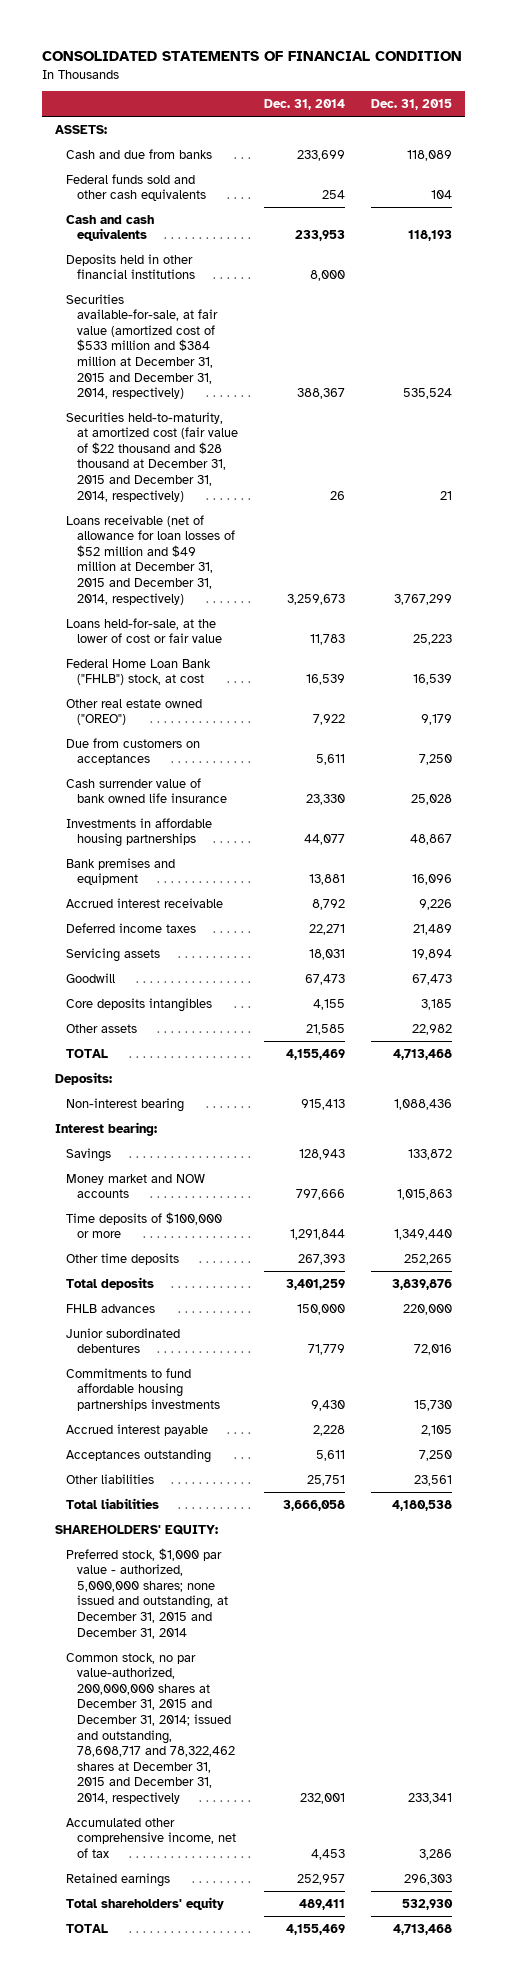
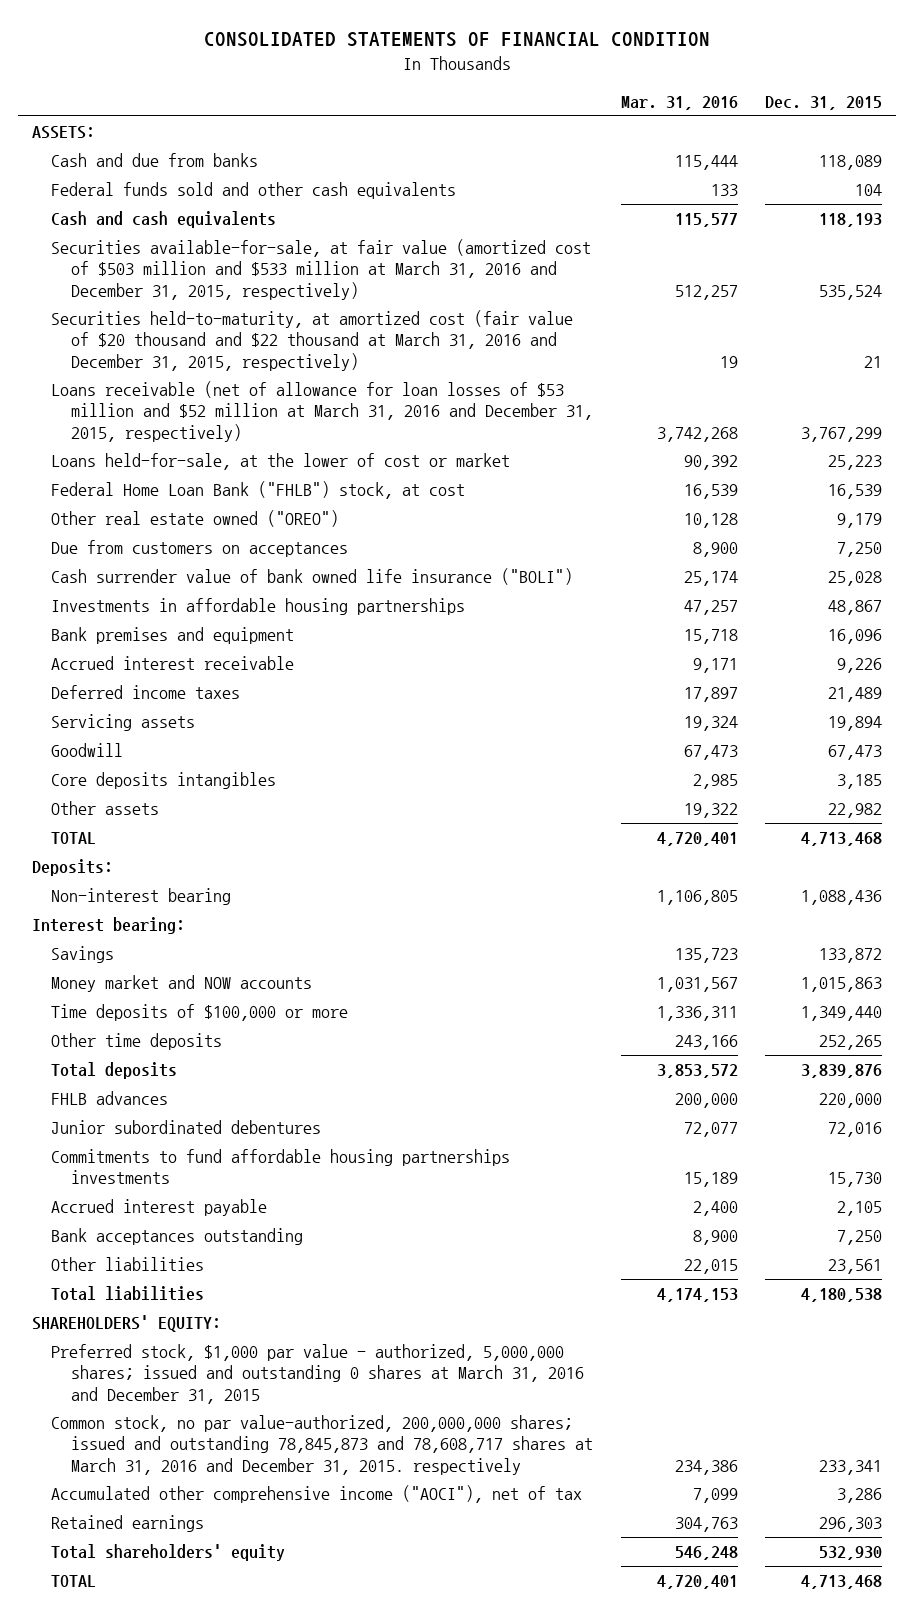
[264,99,346,111] Dec. 31, 2014 -> none
none -> [620,96,738,111] Mar. 31, 2016
[65,253,196,280] Deposits held in other financial institutions -> none
[65,293,219,400] Securities available-for-sale, at fair value (amortized cost of $533 million and $384 million at December 31, 2015 and December 31, 2014, respectively) -> [51,239,592,300] Securities available-for-sale, at fair value (amortized cost of $503 million and $533 million at March 31, 2016 and December 31, 2015, respectively)
[65,411,239,502] Securities held-to-maturity, at amortized cost (fair value of $22 thousand and $28 thousand at December 31, 2015 and December 31, 2014, respectively) -> [51,310,574,371] Securities held-to-maturity, at amortized cost (fair value of $20 thousand and $22 thousand at March 31, 2016 and December 31, 2015, respectively)
[65,514,236,605] Loans receivable (net of allowance for loan losses of $52 million and $49 million at December 31, 2015 and December 31, 2014, respectively) -> [51,381,593,442] Loans receivable (net of allowance for loan losses of $53 million and $52 million at March 31, 2016 and December 31, 2015, respectively)
[65,617,223,644] Loans held-for-sale, at the lower of cost or fair value -> [51,453,511,471] Loans held-for-sale, at the lower of cost or market
[65,777,228,804] Cash surrender value of bank owned life insurance -> [51,568,574,586] Cash surrender value of bank owned life insurance ("BOLI")
[65,1448,211,1463] Acceptances outstanding -> [51,1228,304,1246] Bank acceptances outstanding
[65,1547,229,1639] Preferred stock, $1,000 par value - authorized, 5,000,000 shares; none issued and outstanding, at December 31, 2015 and December 31, 2014 -> [51,1344,584,1404] Preferred stock, $1,000 par value - authorized, 5,000,000 shares; issued and outstanding 0 shares at March 31, 2016 and December 31, 2015
[65,1652,236,1804] Common stock, no par value-authorized, 200,000,000 shares at December 31, 2015 and December 31, 2014; issued and outstanding, 78,608,717 and 78,322,462 shares at December 31, 2015 and December 31, 2014, respectively -> [51,1415,593,1475] Common stock, no par value-authorized, 200,000,000 shares; issued and outstanding 78,845,873 and 78,608,717 shares at March 31, 2016 and December 31, 2015. respectively
[65,1817,237,1858] Accumulated other comprehensive income, net of tax -> [51,1485,583,1504] Accumulated other comprehensive income ("AOCI"), net of tax

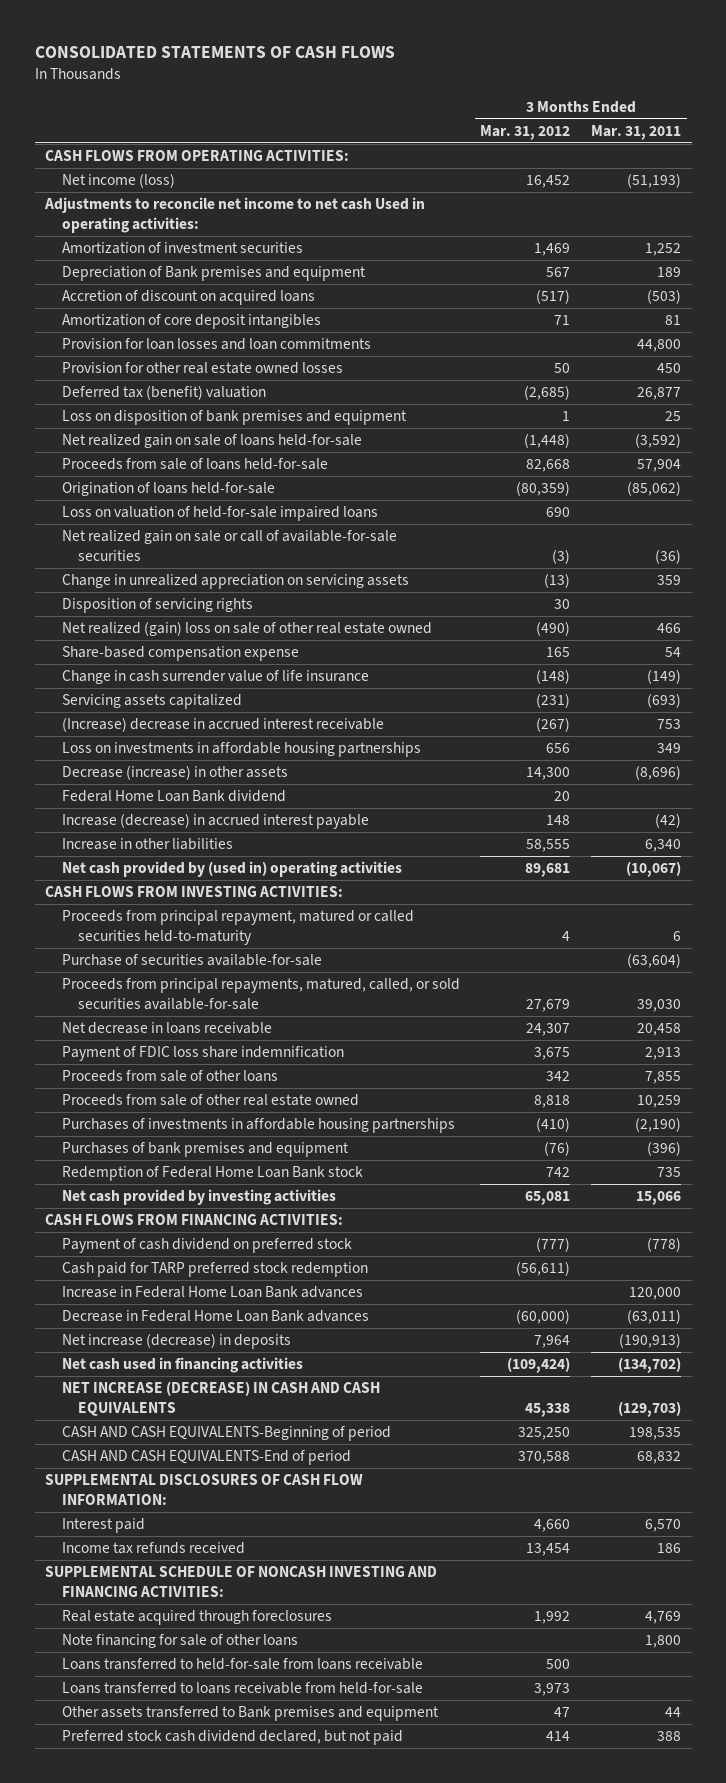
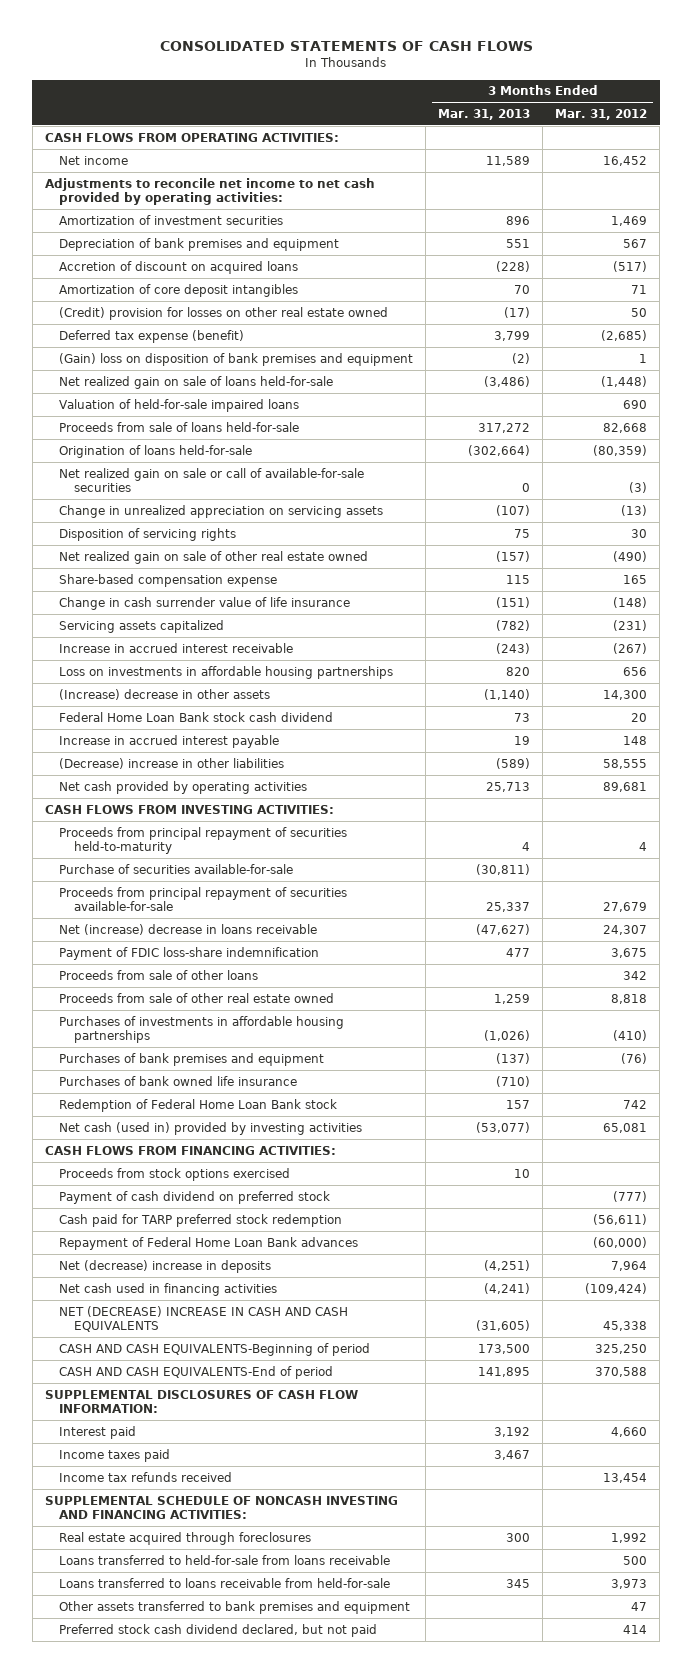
[591,124,682,140] Mar. 31, 2011 -> none
none -> [438,108,531,120] Mar. 31, 2013
[61,173,175,189] Net income (loss) -> [59,155,129,165] Net income
[43,197,425,234] Adjustments to reconcile net income to net cash Used in operating activities: -> [44,177,375,205] Adjustments to reconcile net income to net cash provided by operating activities:
[61,266,366,282] Depreciation of Bank premises and equipment -> [59,237,340,251] Depreciation of bank premises and equipment
[61,338,371,351] Provision for loan losses and loan commitments -> none
[61,362,343,375] Provision for other real estate owned losses -> [59,306,389,320] (Credit) provision for losses on other real estate owned
[61,385,266,401] Deferred tax (benefit) valuation -> [59,329,245,343] Deferred tax expense (benefit)
[61,410,407,426] Loss on disposition of bank premises and equipment -> [59,352,414,366] (Gain) loss on disposition of bank premises and equipment
none -> [59,398,300,412] Valuation of held-for-sale impaired loans
[61,506,378,522] Loss on valuation of held-for-sale impaired loans -> none
[61,621,432,637] Net realized (gain) loss on sale of other real estate owned -> [59,550,369,564] Net realized gain on sale of other real estate owned
[61,717,384,733] (Increase) decrease in accrued interest receivable -> [59,642,294,653] Increase in accrued interest receivable
[61,765,288,781] Decrease (increase) in other assets -> [59,688,271,700] (Increase) decrease in other assets
[61,790,286,803] Federal Home Loan Bank dividend -> [59,711,334,722] Federal Home Loan Bank stock cash dividend
[61,813,369,830] Increase (decrease) in accrued interest payable -> [59,734,280,748] Increase in accrued interest payable
[61,838,233,851] Increase in other liabilities -> [59,757,285,769] (Decrease) increase in other liabilities
[61,861,402,878] Net cash provided by (used in) operating activities -> [59,780,308,794] Net cash provided by operating activities
[61,910,414,946] Proceeds from principal repayment, matured or called securities held-to-maturity -> [59,826,348,854] Proceeds from principal repayment of securities held-to-maturity
[61,978,460,1011] Proceeds from principal repayments, matured, called, or sold securities available-for-sale -> [59,886,348,911] Proceeds from principal repayment of securities available-for-sale
[61,1022,272,1035] Net decrease in loans receivable -> [59,923,318,935] Net (increase) decrease in loans receivable
[61,1046,344,1062] Payment of FDIC loss share indemnification -> [59,946,320,960] Payment of FDIC loss-share indemnification
none -> [59,1075,298,1086] Purchases of bank owned life insurance
[61,1189,336,1206] Net cash provided by investing activities -> [59,1121,363,1135] Net cash (used in) provided by investing activities
none -> [59,1167,291,1181] Proceeds from stock options exercised
[61,1286,363,1299] Increase in Federal Home Loan Bank advances -> none
[61,1310,369,1323] Decrease in Federal Home Loan Bank advances -> [59,1236,359,1250] Repayment of Federal Home Loan Bank advances
[61,1333,291,1350] Net increase (decrease) in deposits -> [59,1259,272,1273] Net (decrease) increase in deposits
[61,1381,380,1417] NET INCREASE (DECREASE) IN CASH AND CASH EQUIVALENTS -> [59,1305,349,1332] NET (DECREASE) INCREASE IN CASH AND CASH EQUIVALENTS
none -> [59,1448,171,1462] Income taxes paid
[61,1634,298,1649] Note financing for sale of other loans -> none
[61,1706,439,1722] Other assets transferred to Bank premises and equipment -> [59,1600,411,1614] Other assets transferred to bank premises and equipment

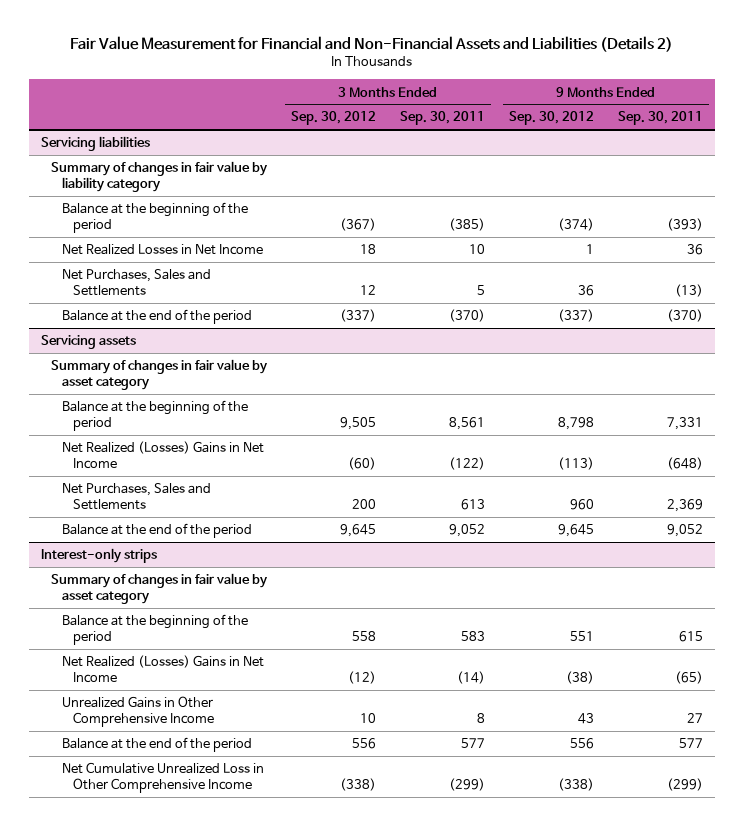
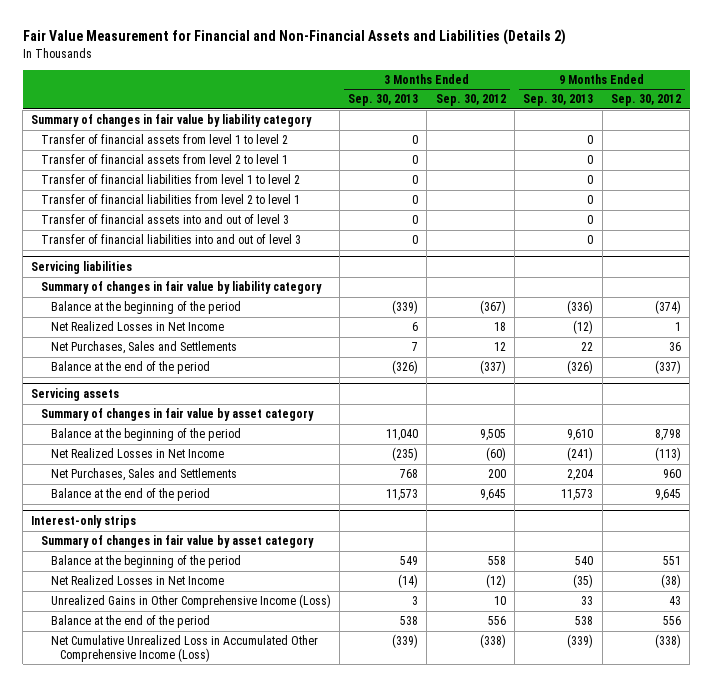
[400,111,486,126] Sep. 30, 2011 -> none
[617,111,703,126] Sep. 30, 2011 -> none
none -> [348,94,419,107] Sep. 30, 2013
none -> [523,94,594,107] Sep. 30, 2013
none -> [31,114,313,128] Summary of changes in fair value by liability category
none -> [40,134,288,145] Transfer of financial assets from level 1 to level 2
none -> [40,154,288,165] Transfer of financial assets from level 2 to level 1
none -> [40,174,300,185] Transfer of financial liabilities from level 1 to level 2
none -> [40,194,300,205] Transfer of financial liabilities from level 2 to level 1
none -> [40,214,289,225] Transfer of financial assets into and out of level 3
none -> [40,234,301,245] Transfer of financial liabilities into and out of level 3
[62,441,265,470] Net Realized (Losses) Gains in Net Income -> [50,448,224,459] Net Realized Losses in Net Income
[62,655,265,684] Net Realized (Losses) Gains in Net Income -> [50,575,224,586] Net Realized Losses in Net Income
[62,696,214,728] Unrealized Gains in Other Comprehensive Income -> [50,594,331,609] Unrealized Gains in Other Comprehensive Income (Loss)
[62,762,265,794] Net Cumulative Unrealized Loss in Other Comprehensive Income -> [50,635,318,663] Net Cumulative Unrealized Loss in Accumulated Other Comprehensive Income (Loss)

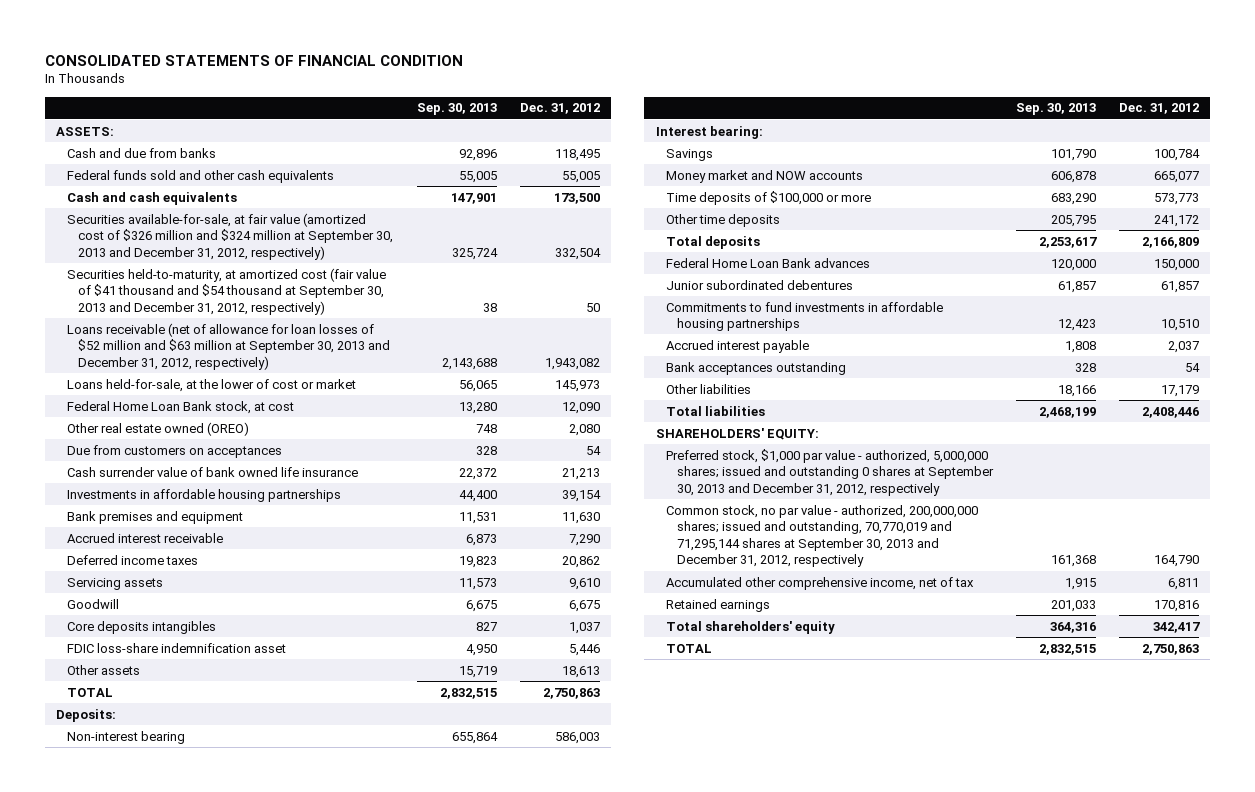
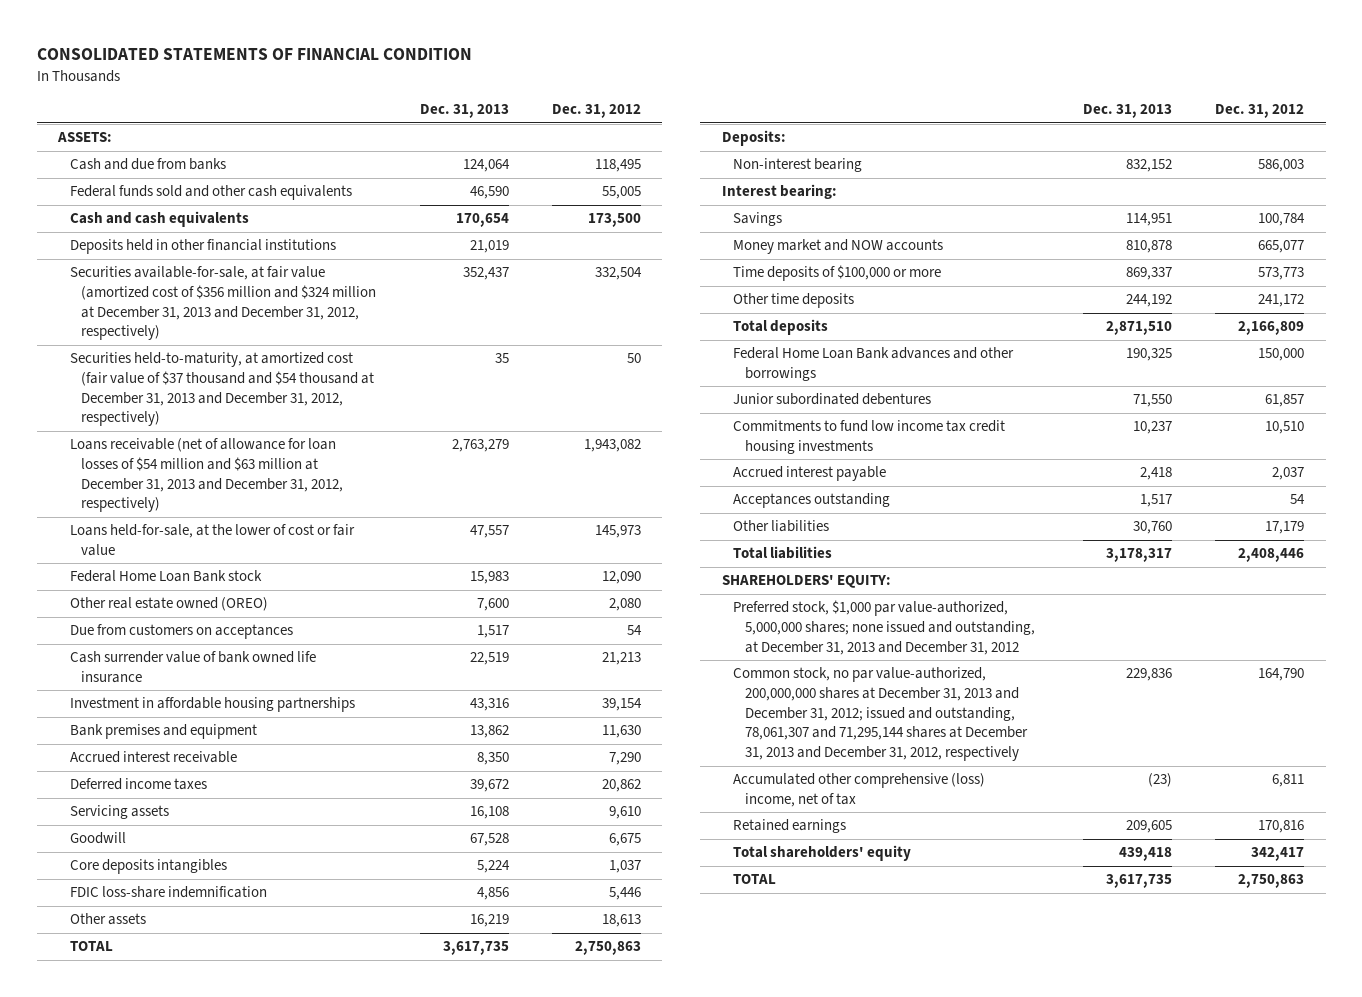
[417,103,498,116] Sep. 30, 2013 -> none
none -> [419,104,509,119] Dec. 31, 2013
none -> [69,239,336,255] Deposits held in other financial institutions
[67,212,394,260] Securities available-for-sale, at fair value (amortized cost of $326 million and $324 million at September 30, 2013 and December 31, 2012, respectively) -> [69,266,377,341] Securities available-for-sale, at fair value (amortized cost of $356 million and $324 million at December 31, 2013 and December 31, 2012, respectively)
[67,267,387,315] Securities held-to-maturity, at amortized cost (fair value of $41 thousand and $54 thousand at September 30, 2013 and December 31, 2012, respectively) -> [69,352,375,427] Securities held-to-maturity, at amortized cost (fair value of $37 thousand and $54 thousand at December 31, 2013 and December 31, 2012, respectively)
[67,322,391,370] Loans receivable (net of allowance for loan losses of $52 million and $63 million at September 30, 2013 and December 31, 2012, respectively) -> [69,438,344,513] Loans receivable (net of allowance for loan losses of $54 million and $63 million at December 31, 2013 and December 31, 2012, respectively)
[67,378,357,392] Loans held-for-sale, at the lower of cost or market -> [69,524,355,557] Loans held-for-sale, at the lower of cost or fair value
[67,400,295,414] Federal Home Loan Bank stock, at cost -> [69,570,262,583] Federal Home Loan Bank stock
[67,488,342,502] Investments in affordable housing partnerships -> [69,697,355,713] Investment in affordable housing partnerships
[67,642,287,653] FDIC loss-share indemnification asset -> [69,886,267,899] FDIC loss-share indemnification
[666,257,871,268] Federal Home Loan Bank advances -> [733,347,1015,382] Federal Home Loan Bank advances and other borrowings
[666,301,944,332] Commitments to fund investments in affordable housing partnerships -> [733,420,1006,455] Commitments to fund low income tax credit housing investments
[666,361,847,375] Bank acceptances outstanding -> [733,493,891,509] Acceptances outstanding
[666,448,995,496] Preferred stock, $1,000 par value - authorized, 5,000,000 shares; issued and outstanding 0 shares at September 30, 2013 and December 31, 2012, respectively -> [733,600,1036,655] Preferred stock, $1,000 par value-authorized, 5,000,000 shares; none issued and outstanding, at December 31, 2013 and December 31, 2012
[666,504,979,568] Common stock, no par value - authorized, 200,000,000 shares; issued and outstanding, 70,770,019 and 71,295,144 shares at September 30, 2013 and December 31, 2012, respectively -> [733,667,1029,762] Common stock, no par value-authorized, 200,000,000 shares at December 31, 2013 and December 31, 2012; issued and outstanding, 78,061,307 and 71,295,144 shares at December 31, 2013 and December 31, 2012, respectively
[666,576,975,590] Accumulated other comprehensive income, net of tax -> [733,773,986,808] Accumulated other comprehensive (loss) income, net of tax

